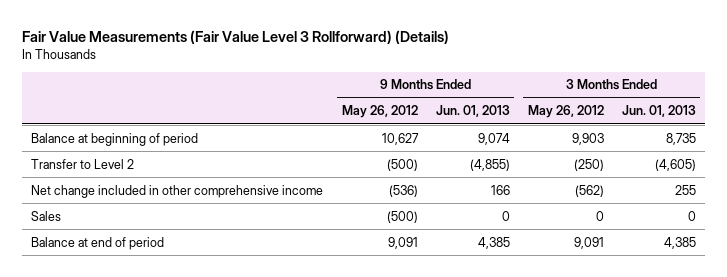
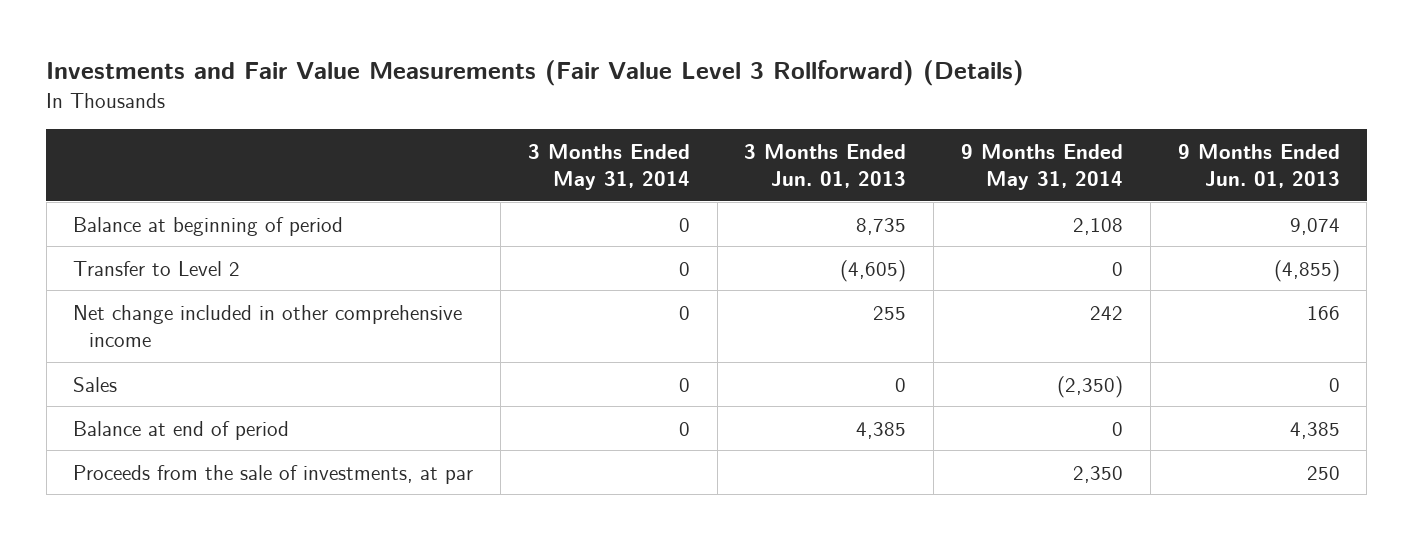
[22,29,450,44] Fair Value Measurements (Fair Value Level 3 Rollforward) (Details) -> [46,60,1025,87] Investments and Fair Value Measurements (Fair Value Level 3 Rollforward) (Details)
[341,105,418,119] May 26, 2012 -> none
[527,105,604,119] May 26, 2012 -> none
none -> [527,143,690,191] 3 Months Ended May 31, 2014
none -> [961,143,1124,191] 9 Months Ended May 31, 2014
none -> [73,464,474,484] Proceeds from the sale of investments, at par

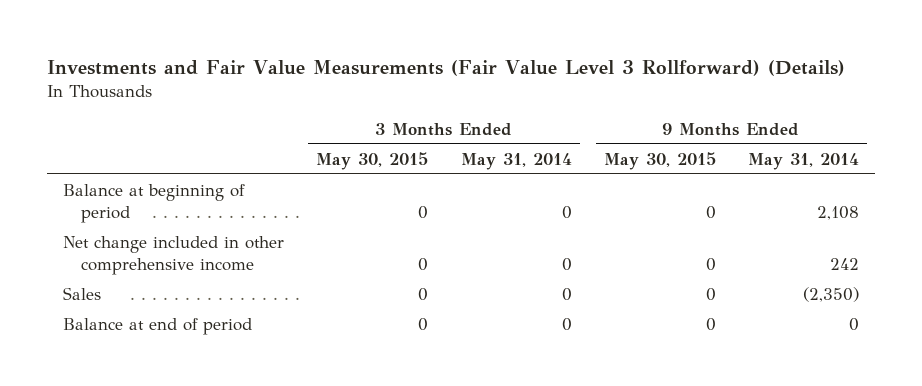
[744,143,907,189] 3 Months Ended Jun. 01, 2013 -> none
[1177,143,1340,189] 9 Months Ended Jun. 01, 2013 -> none
none -> [316,151,429,170] May 30, 2015
none -> [603,151,716,170] May 30, 2015
[73,260,241,276] Transfer to Level 2 -> none
[73,464,474,484] Proceeds from the sale of investments, at par -> none

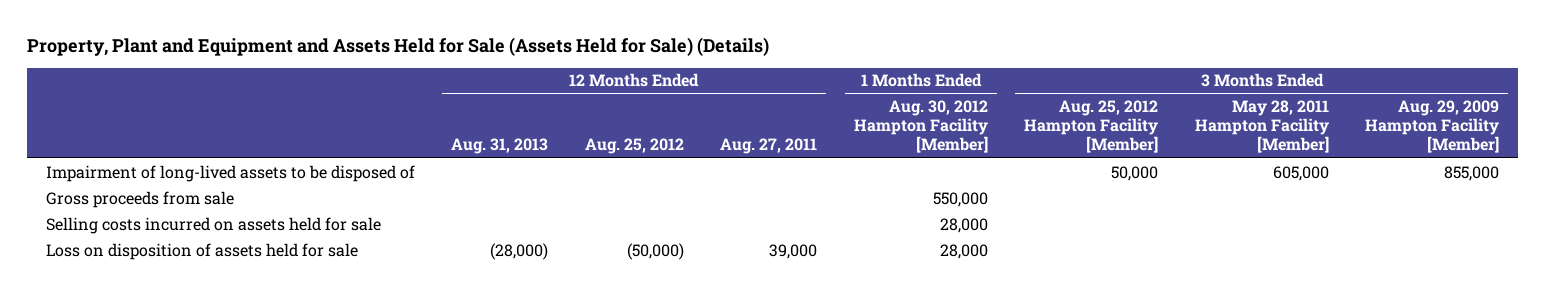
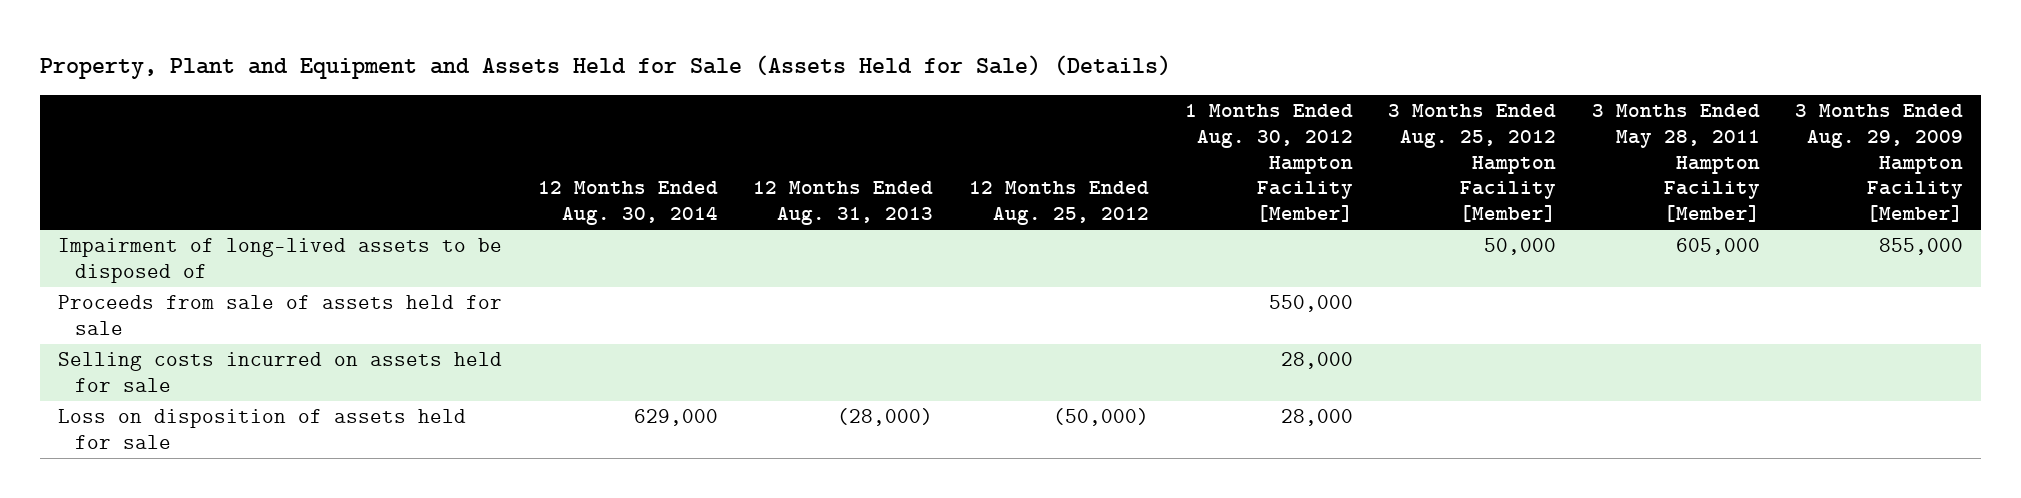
[720,138,818,155] Aug. 27, 2011 -> none
none -> [537,181,718,226] 12 Months Ended Aug. 30, 2014
[45,190,234,208] Gross proceeds from sale -> none
none -> [58,295,503,336] Proceeds from sale of assets held for sale

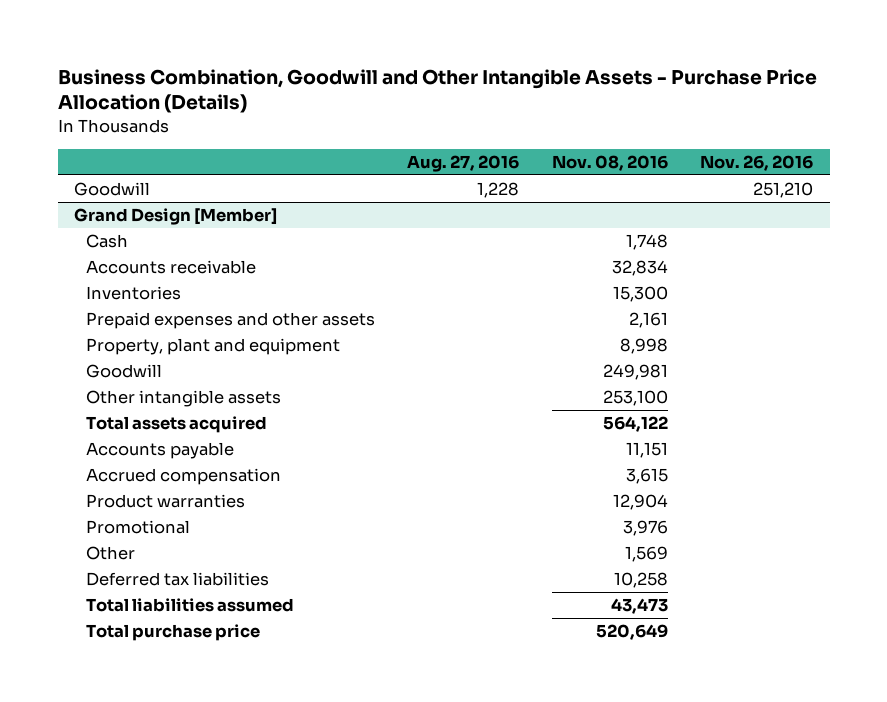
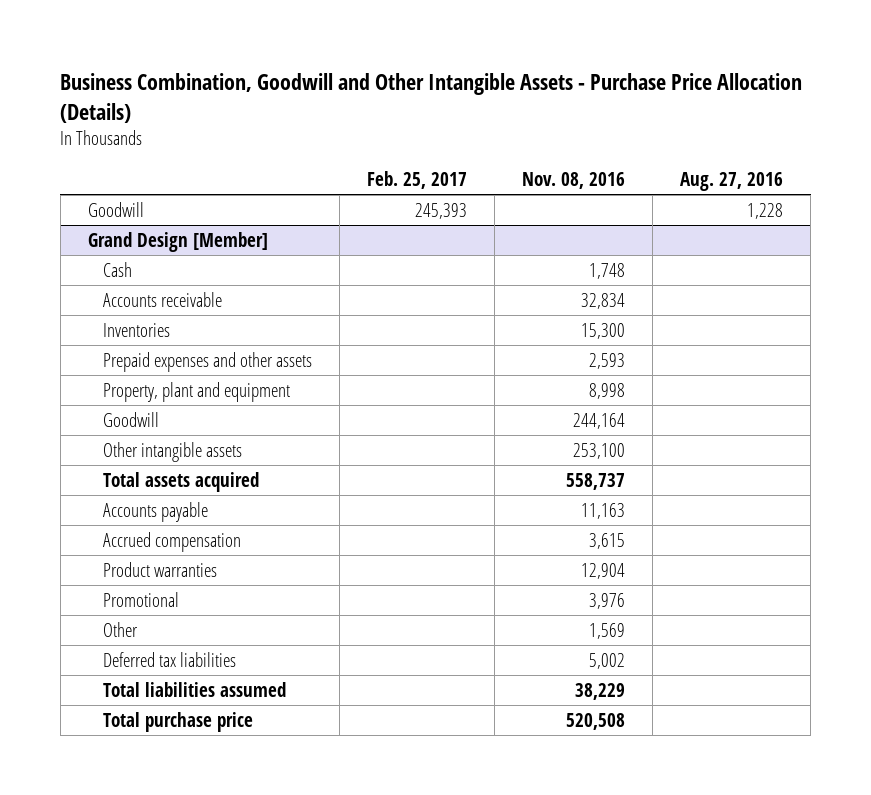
[700,154,814,171] Nov. 26, 2016 -> none
none -> [366,171,467,190] Feb. 25, 2017
[628,312,668,329] 2,161 -> [589,352,626,369] 2,593
[602,364,668,381] 249,981 -> [573,412,626,429] 244,164
[602,416,668,433] 564,122 -> [566,472,626,490] 558,737
[625,442,668,459] 11,151 -> [581,502,626,519] 11,163
[613,572,668,589] 10,258 -> [589,652,626,669] 5,002
[610,598,668,615] 43,473 -> [575,682,626,700] 38,229
[595,624,668,641] 520,649 -> [566,712,626,730] 520,508

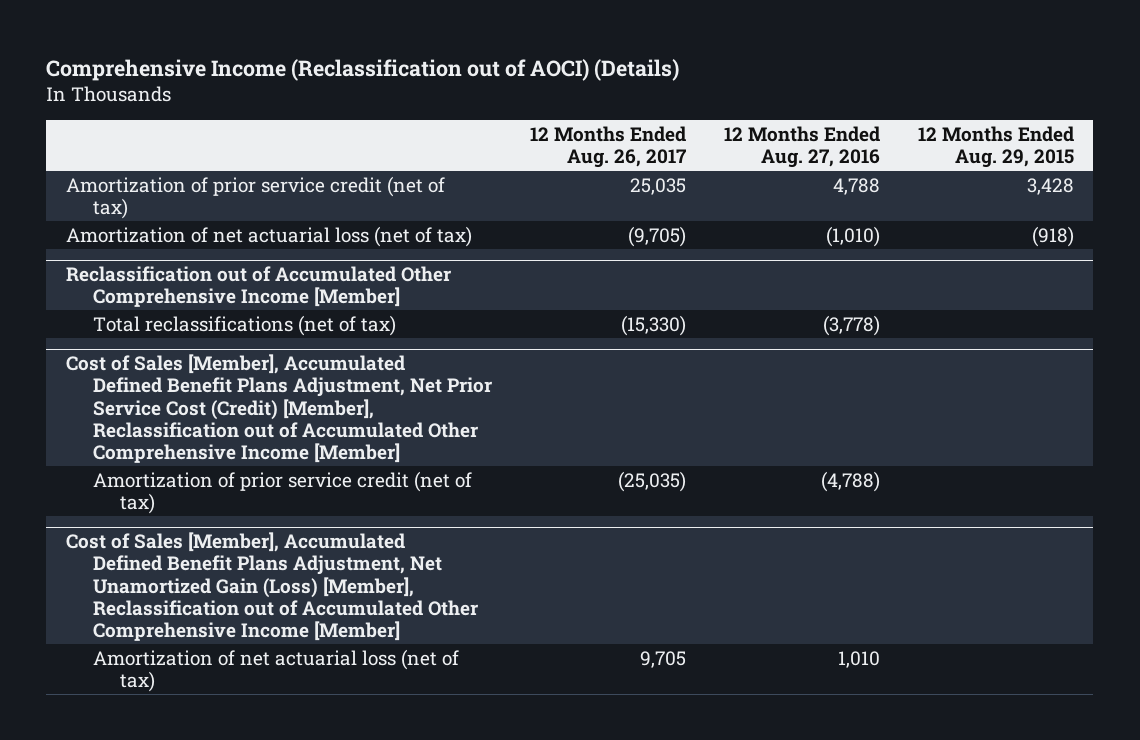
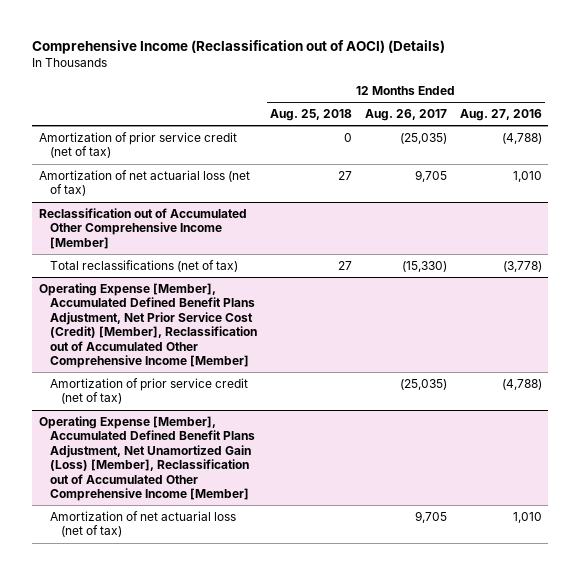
[918,125,1075,169] 12 Months Ended Aug. 29, 2015 -> none
none -> [270,108,353,121] Aug. 25, 2018
[629,177,686,195] 25,035 -> [399,132,447,144] (25,035)
[832,177,880,195] 4,788 -> [501,132,542,144] (4,788)
[627,225,686,247] (9,705) -> [414,169,447,182] 9,705
[825,225,880,247] (1,010) -> [512,170,542,182] 1,010
[65,353,492,464] Cost of Sales [Member], Accumulated Defined Benefit Plans Adjustment, Net Prior Service Cost (Credit) [Member], Reclassification out of Accumulated Other Comprehensive Income [Member] -> [38,282,258,368] Operating Expense [Member], Accumulated Defined Benefit Plans Adjustment, Net Prior Service Cost (Credit) [Member], Reclassification out of Accumulated Other Comprehensive Income [Member]
[65,531,478,642] Cost of Sales [Member], Accumulated Defined Benefit Plans Adjustment, Net Unamortized Gain (Loss) [Member], Reclassification out of Accumulated Other Comprehensive Income [Member] -> [38,415,256,501] Operating Expense [Member], Accumulated Defined Benefit Plans Adjustment, Net Unamortized Gain (Loss) [Member], Reclassification out of Accumulated Other Comprehensive Income [Member]

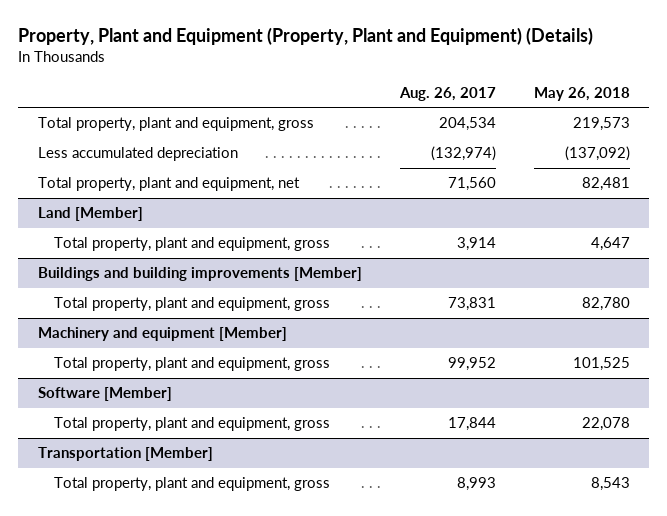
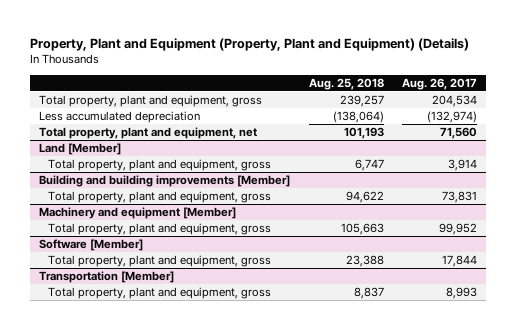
[533,86,630,101] May 26, 2018 -> none
none -> [308,77,384,90] Aug. 25, 2018
[37,267,362,282] Buildings and building improvements [Member] -> [39,175,291,188] Building and building improvements [Member]

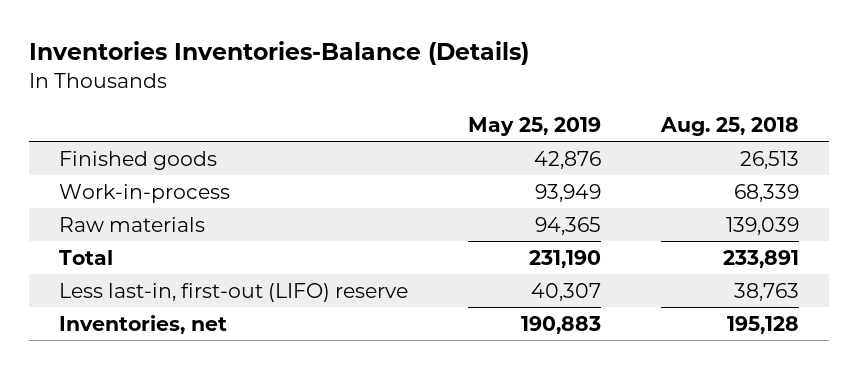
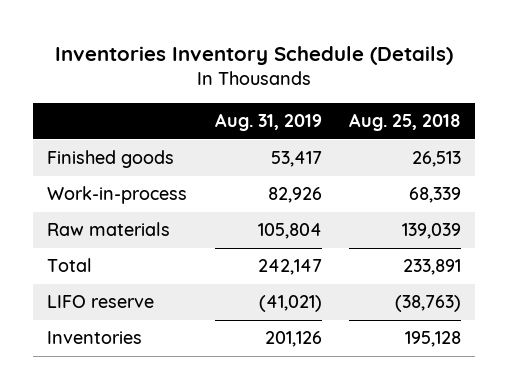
[28,41,529,66] Inventories Inventories-Balance (Details) -> [55,46,454,66] Inventories Inventory Schedule (Details)
[467,116,601,136] May 25, 2019 -> none
none -> [214,113,322,132] Aug. 31, 2019
[58,282,408,302] Less last-in, first-out (LIFO) reserve -> [47,295,155,309] LIFO reserve
[734,282,800,301] 38,763 -> [395,295,462,313] (38,763)
[58,314,227,334] Inventories, net -> [47,331,143,345] Inventories

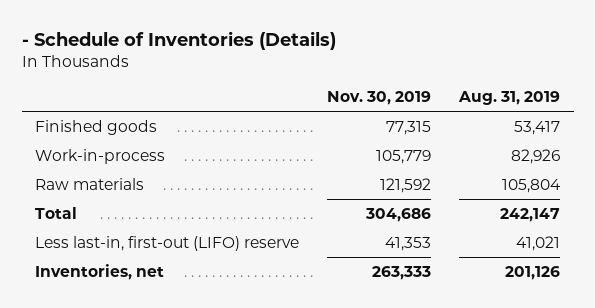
[55,46,454,66] Inventories Inventory Schedule (Details) -> [21,30,336,50] - Schedule of Inventories (Details)
[349,113,462,132] Aug. 25, 2018 -> none
none -> [327,91,432,106] Nov. 30, 2019
[47,295,155,309] LIFO reserve -> [35,235,300,251] Less last-in, first-out (LIFO) reserve
[258,295,322,313] (41,021) -> [515,235,560,251] 41,021
[47,331,143,345] Inventories -> [35,263,165,280] Inventories, net

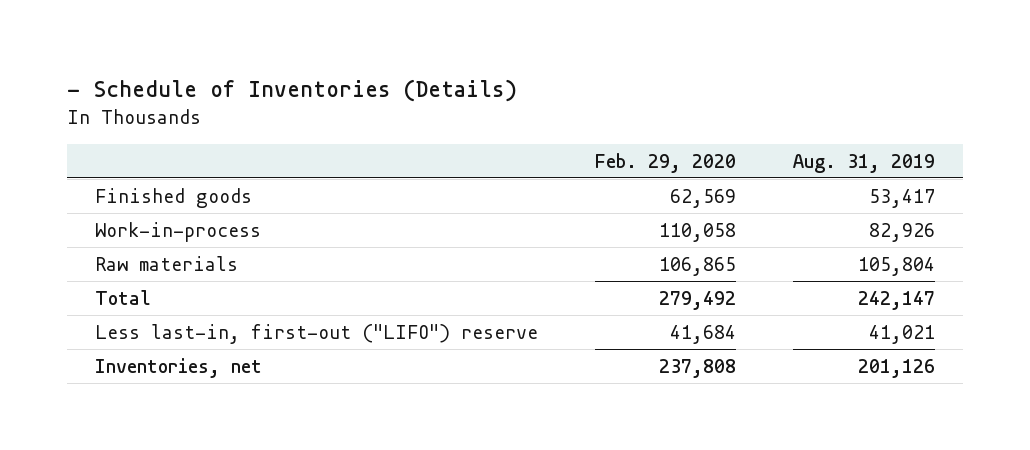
[327,91,432,106] Nov. 30, 2019 -> none
none -> [595,152,737,173] Feb. 29, 2020
[35,235,300,251] Less last-in, first-out (LIFO) reserve -> [95,323,539,344] Less last-in, first-out ("LIFO") reserve

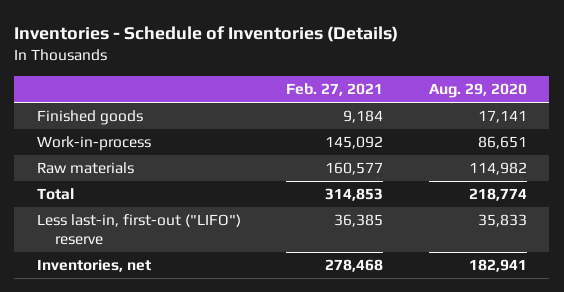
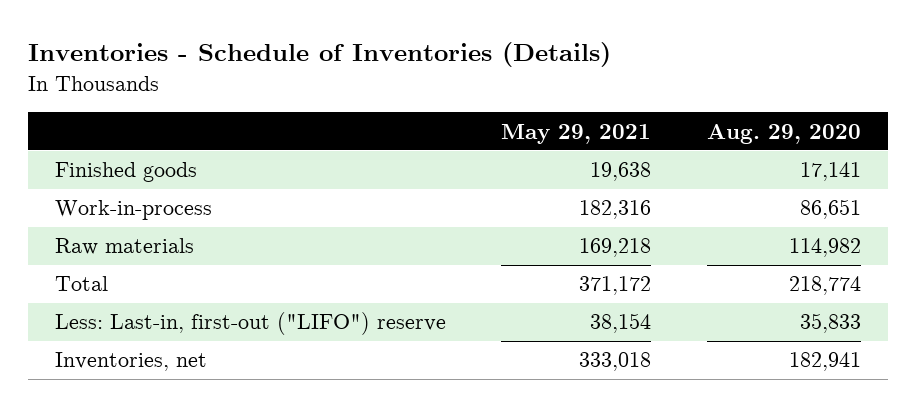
[286,83,384,97] Feb. 27, 2021 -> none
none -> [501,123,652,144] May 29, 2021
[37,214,242,246] Less last-in, first-out ("LIFO") reserve -> [55,312,447,336] Less: Last-in, first-out ("LIFO") reserve

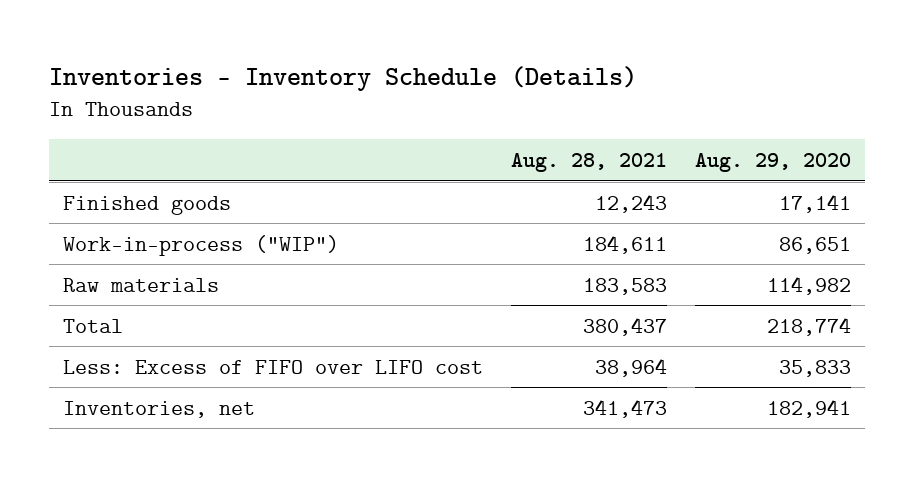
[27,42,611,68] Inventories - Schedule of Inventories (Details) -> [49,66,638,92] Inventories - Inventory Schedule (Details)
[501,123,652,144] May 29, 2021 -> none
none -> [510,153,667,173] Aug. 28, 2021
[55,200,213,221] Work-in-process -> [63,234,340,256] Work-in-process ("WIP")
[55,312,447,336] Less: Last-in, first-out ("LIFO") reserve -> [63,359,484,374] Less: Excess of FIFO over LIFO cost

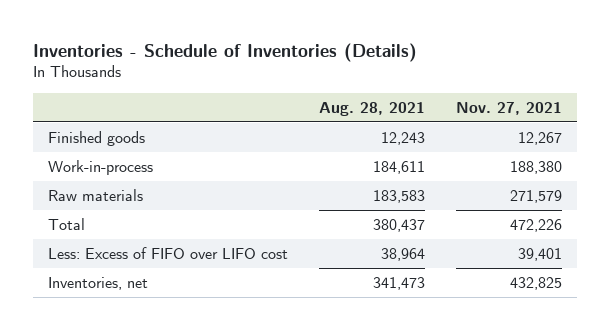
[49,66,638,92] Inventories - Inventory Schedule (Details) -> [32,42,417,62] Inventories - Schedule of Inventories (Details)
[694,153,851,173] Aug. 29, 2020 -> none
none -> [455,101,562,115] Nov. 27, 2021
[63,234,340,256] Work-in-process ("WIP") -> [48,159,154,175] Work-in-process

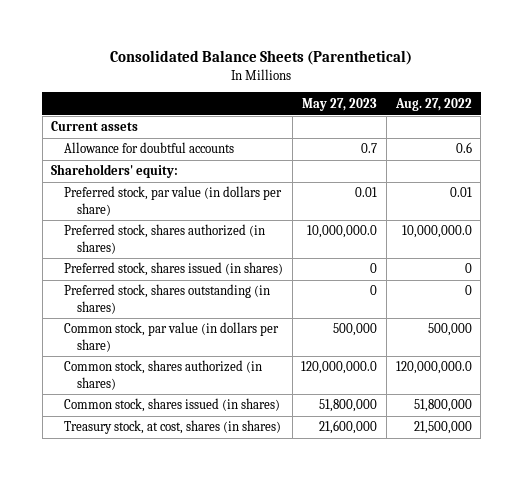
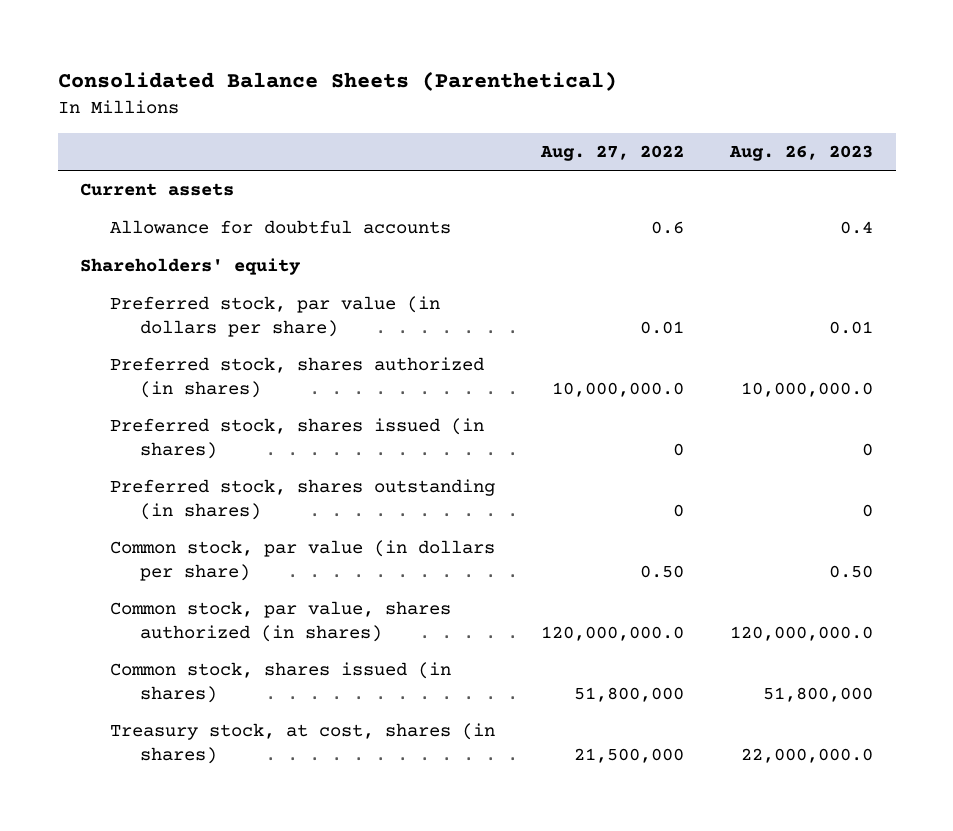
[302,97,378,111] May 27, 2023 -> none
none -> [728,144,873,161] Aug. 26, 2023
[51,164,179,179] Shareholders' equity: -> [80,258,302,276] Shareholders' equity
[427,323,472,337] 500,000 -> [639,564,684,578] 0.50
[64,360,263,390] Common stock, shares authorized (in shares) -> [110,601,452,642] Common stock, par value, shares authorized (in shares)

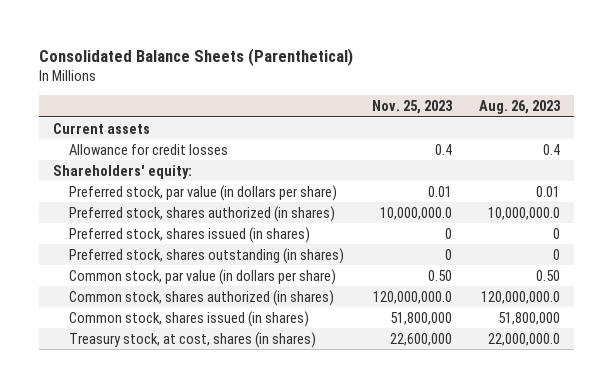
[539,144,684,161] Aug. 27, 2022 -> none
none -> [371,100,453,115] Nov. 25, 2023
[110,220,452,235] Allowance for doubtful accounts -> [68,143,228,155] Allowance for credit losses
[80,258,302,276] Shareholders' equity -> [53,164,193,179] Shareholders' equity:
[110,601,452,642] Common stock, par value, shares authorized (in shares) -> [68,289,334,306] Common stock, shares authorized (in shares)

